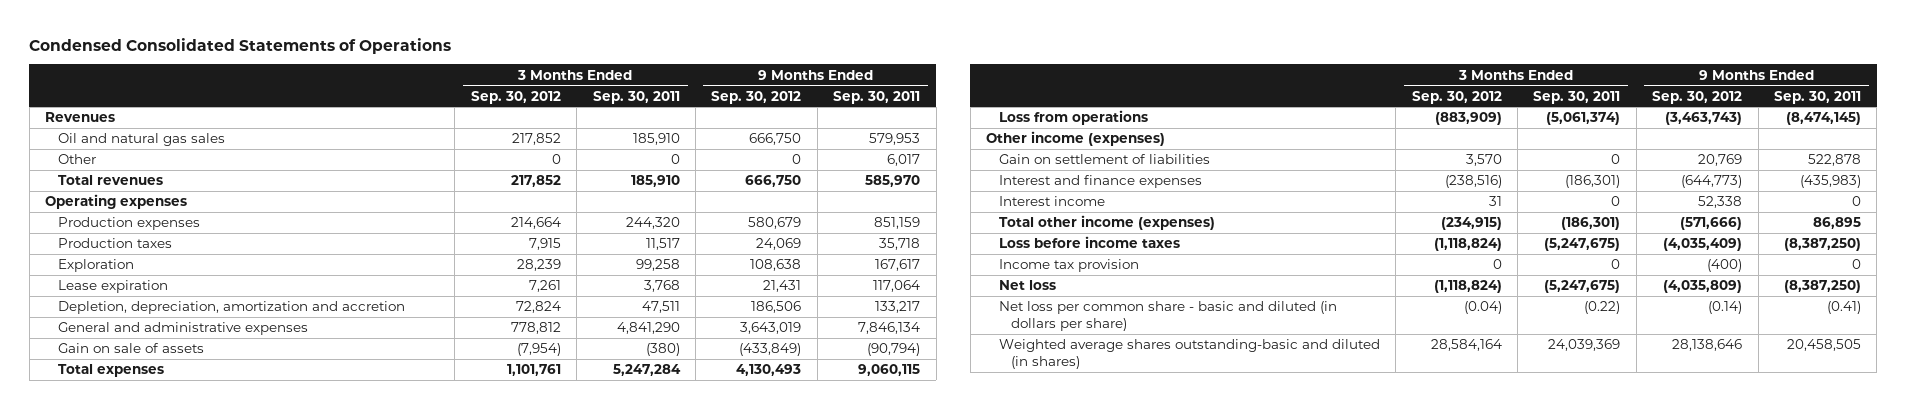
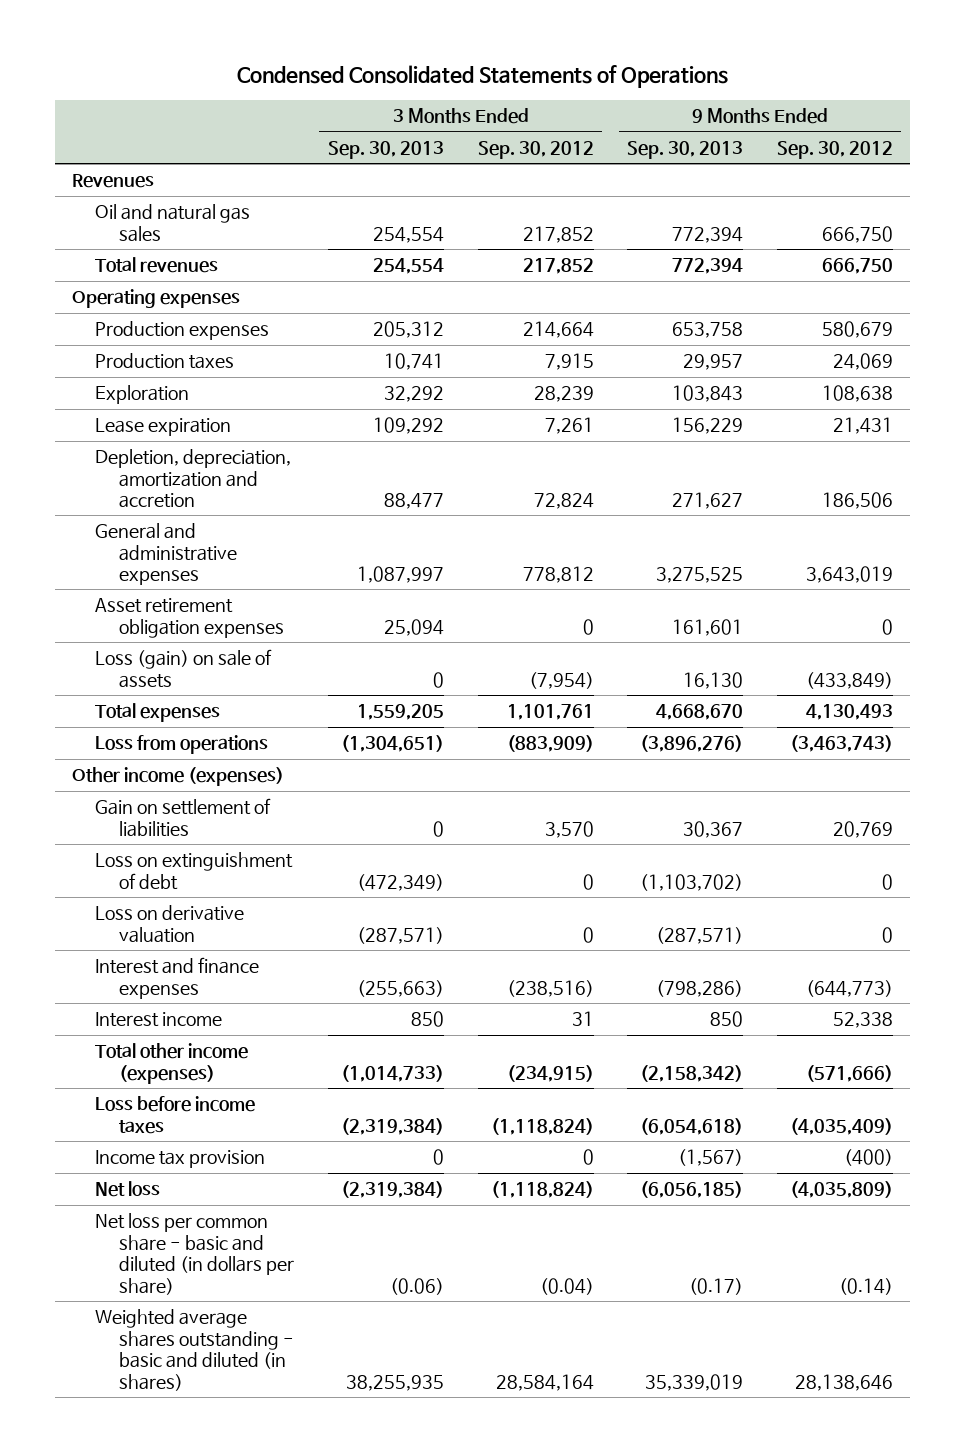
[592,90,680,104] Sep. 30, 2011 -> none
[833,90,921,104] Sep. 30, 2011 -> none
none -> [327,140,444,159] Sep. 30, 2013
none -> [627,140,744,159] Sep. 30, 2013
[58,154,97,165] Other -> none
none -> [95,598,284,638] Asset retirement obligation expenses
[58,343,205,354] Gain on sale of assets -> [95,649,273,688] Loss (gain) on sale of assets
none -> [95,852,294,890] Loss on extinguishment of debt
none -> [95,905,245,943] Loss on derivative valuation
[998,339,1380,369] Weighted average shares outstanding-basic and diluted (in shares) -> [95,1309,294,1391] Weighted average shares outstanding - basic and diluted (in shares)

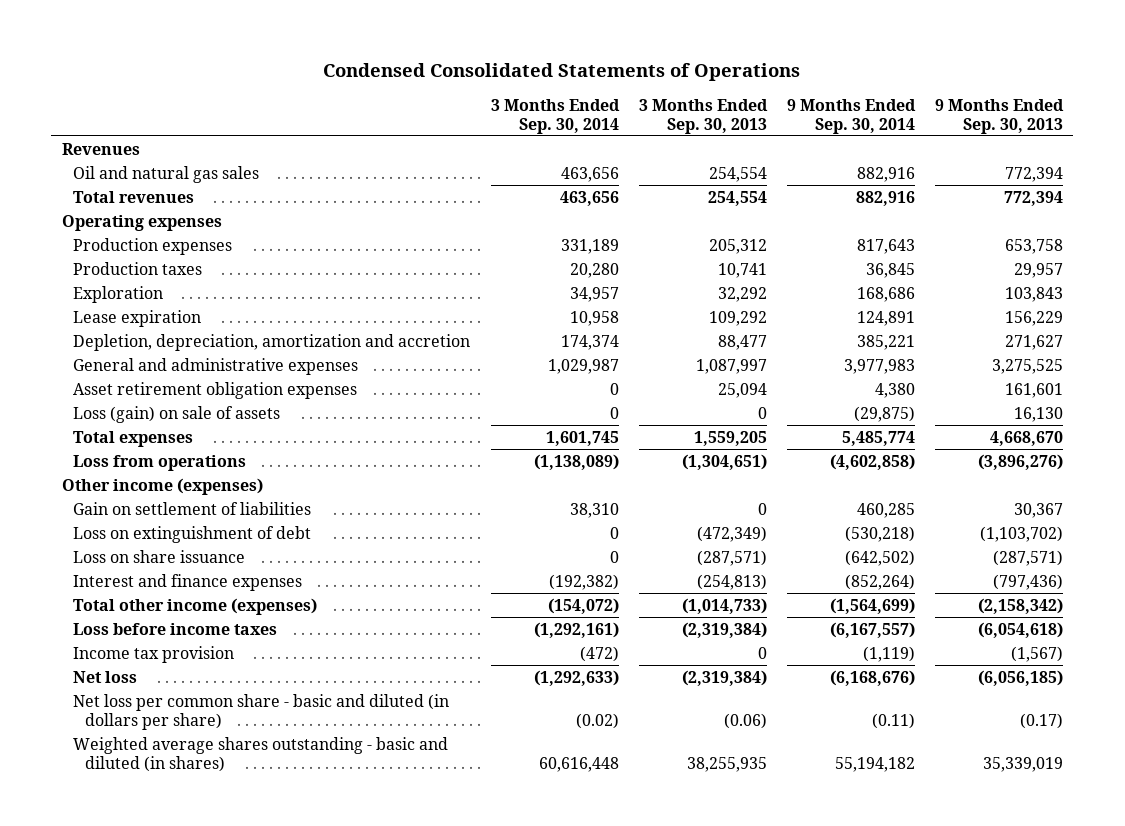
[477,140,594,159] Sep. 30, 2012 -> none
[777,140,894,159] Sep. 30, 2012 -> none
none -> [490,98,620,134] 3 Months Ended Sep. 30, 2014
none -> [787,98,917,134] 9 Months Ended Sep. 30, 2014
[95,1012,223,1028] Interest income -> none
[95,905,245,943] Loss on derivative valuation -> [73,549,246,563] Loss on share issuance
[356,979,444,997] (255,663) -> [696,573,767,590] (254,813)
[656,979,744,997] (798,286) -> [993,573,1064,590] (797,436)

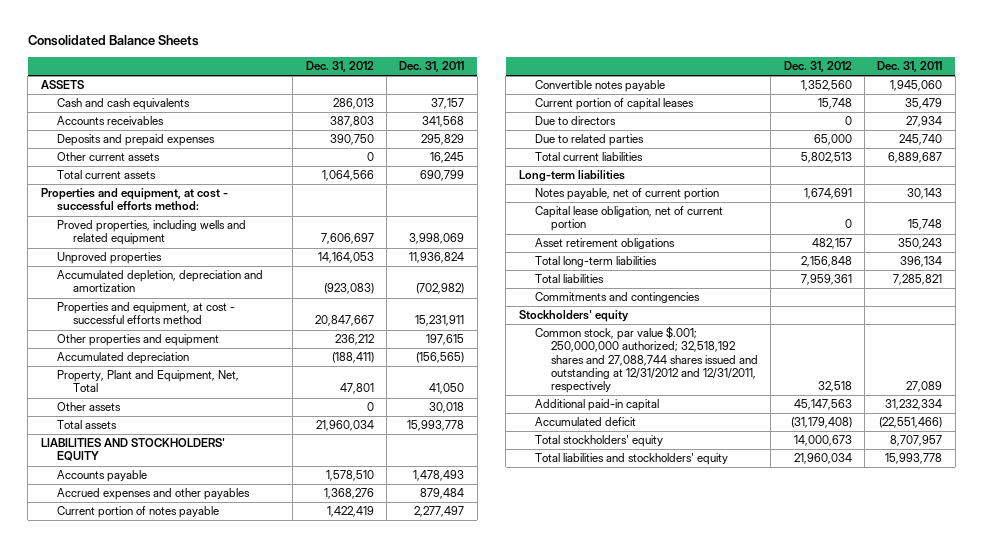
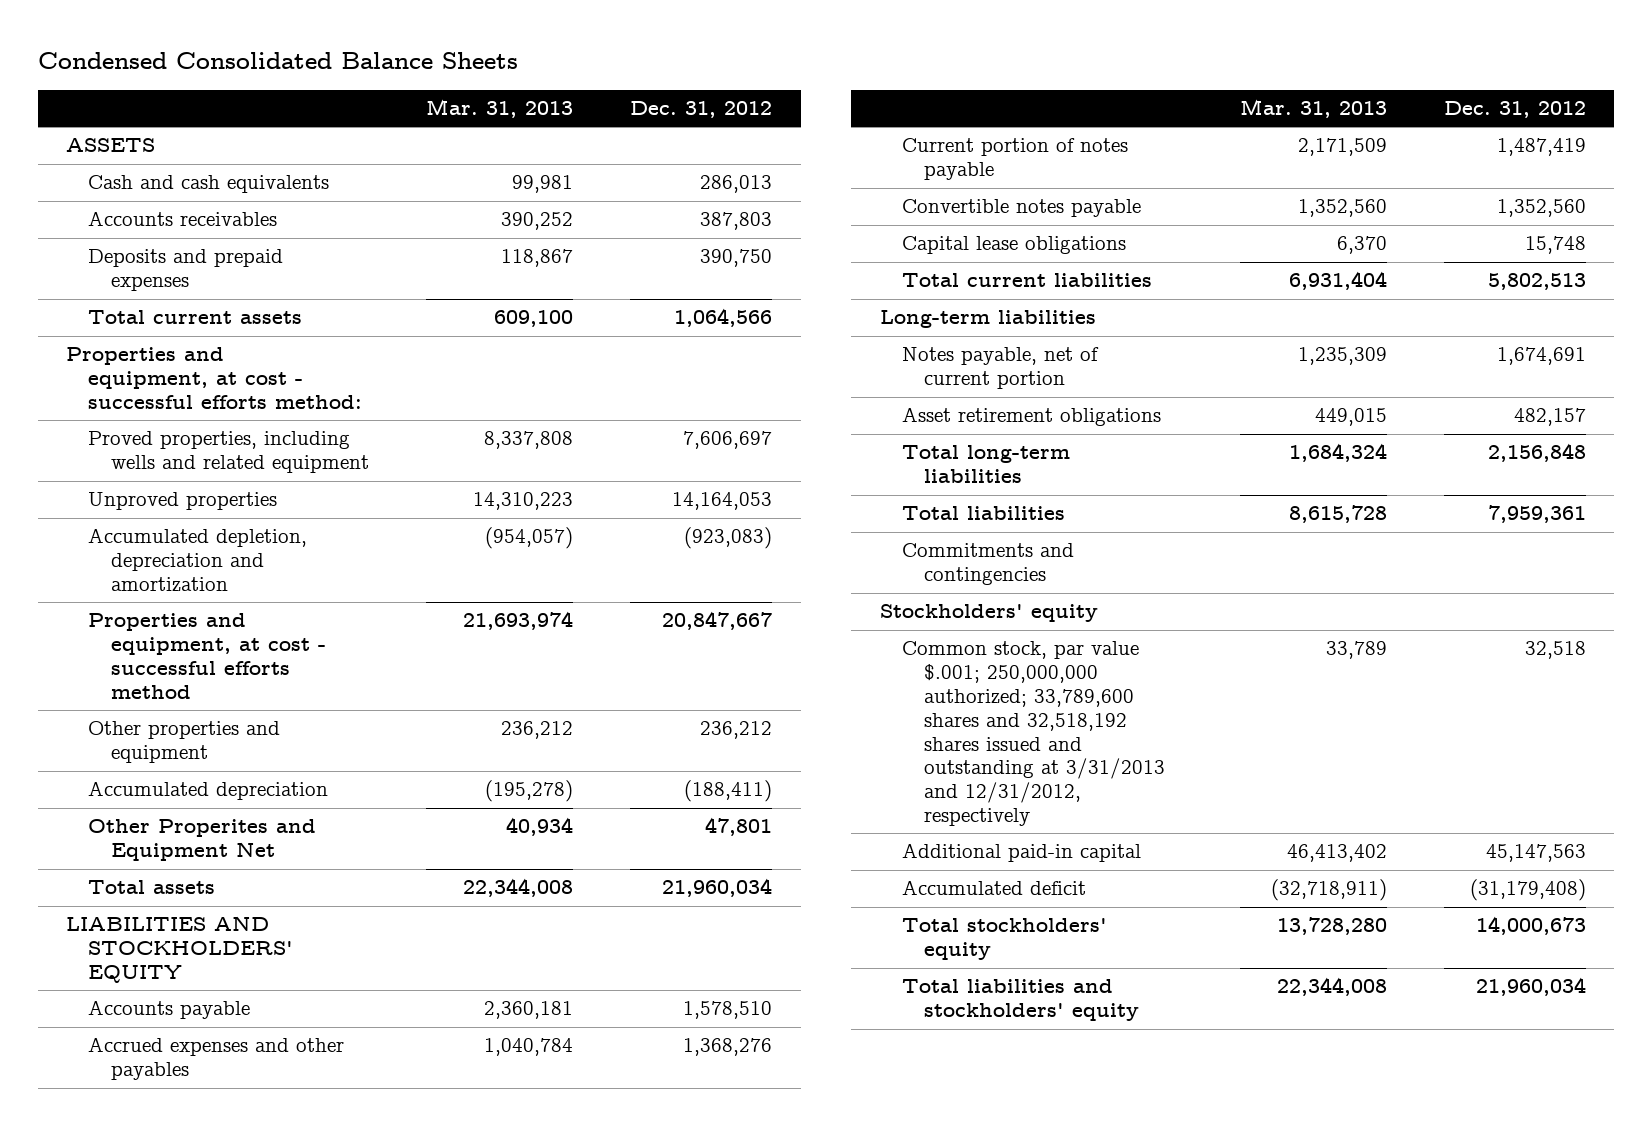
[27,35,199,47] Consolidated Balance Sheets -> [37,52,518,70] Condensed Consolidated Balance Sheets
[399,60,465,72] Dec. 31, 2011 -> none
none -> [425,98,573,118] Mar. 31, 2013
[56,152,160,162] Other current assets -> none
[56,402,121,412] Other assets -> none
[56,370,239,393] Property, Plant and Equipment, Net, Total -> [88,819,317,862] Other Properites and Equipment Net
[326,506,374,518] 1,422,419 -> [1496,138,1586,157] 1,487,419
[534,116,616,126] Due to directors -> none
[534,134,644,147] Due to related parties -> none
[534,98,694,111] Current portion of capital leases -> [902,236,1127,255] Capital lease obligations
[534,206,723,232] Capital lease obligation, net of current portion -> none
[534,326,758,393] Common stock, par value $.001; 250,000,000 authorized; 32,518,192 shares and 27,088,744 shares issued and outstanding at 12/31/2012 and 12/31/2011, respectively -> [902,641,1166,826] Common stock, par value $.001; 250,000,000 authorized; 33,789,600 shares and 32,518,192 shares issued and outstanding at 3/31/2013 and 12/31/2012, respectively

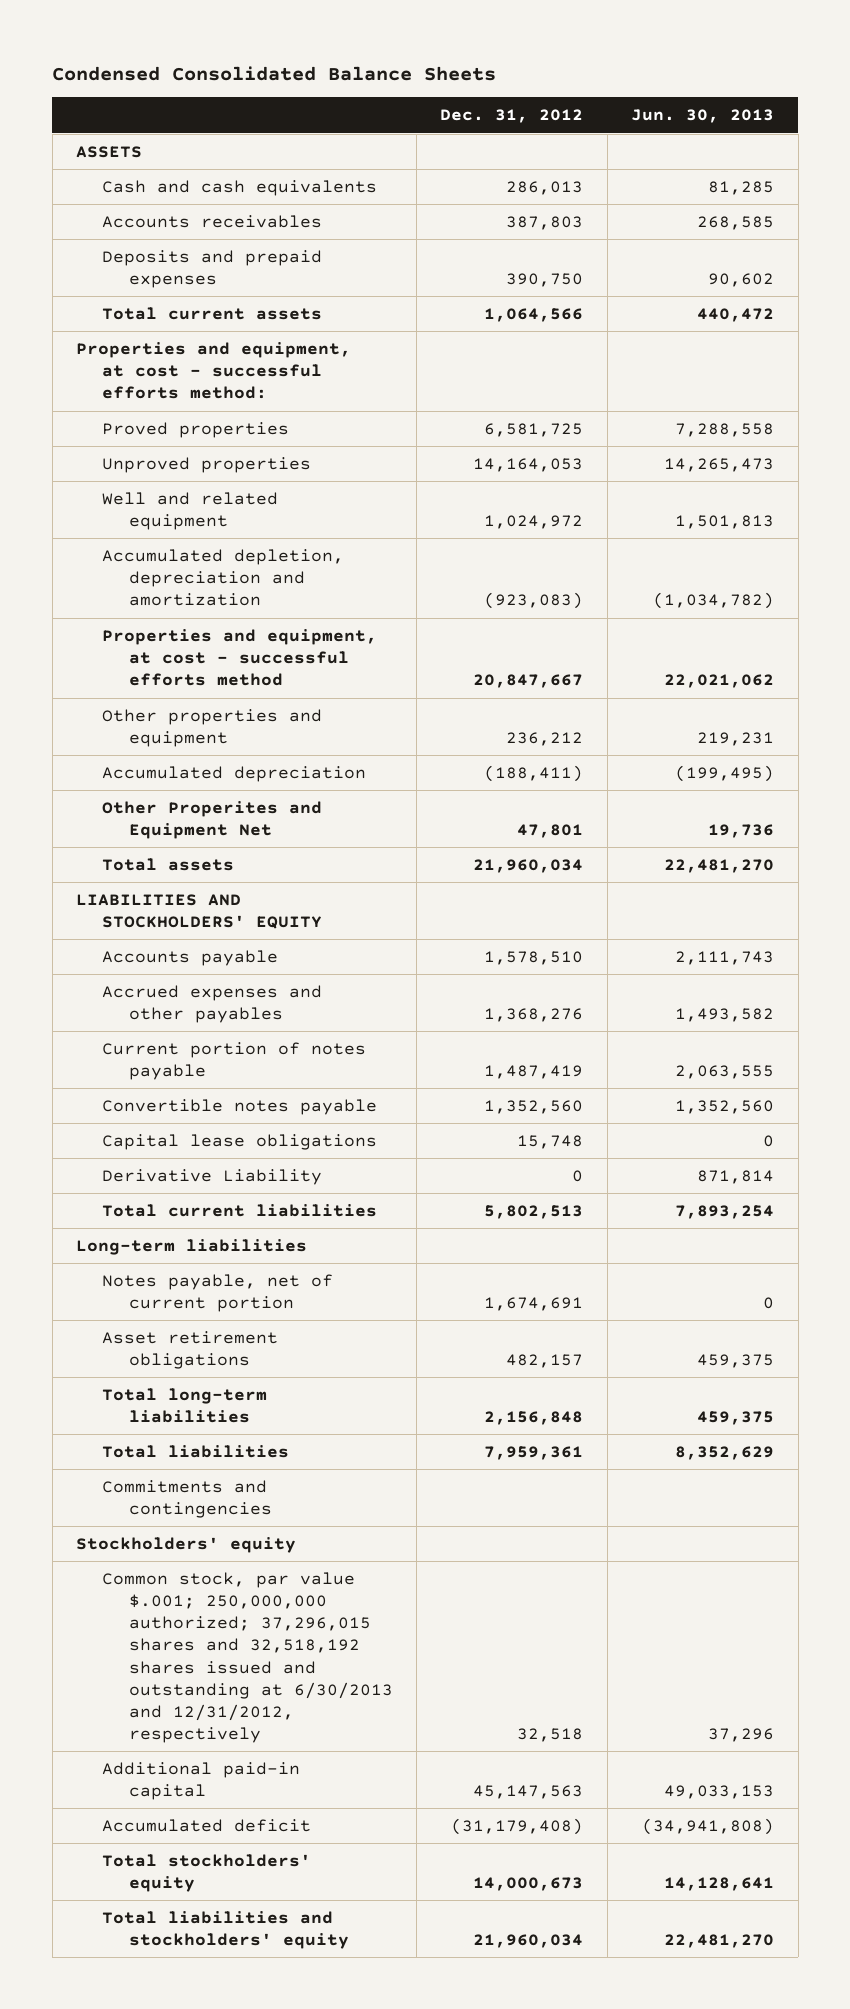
[425,98,573,118] Mar. 31, 2013 -> none
none -> [631,109,775,124] Jun. 30, 2013
[88,431,369,474] Proved properties, including wells and related equipment -> [102,421,290,438] Proved properties
[682,431,772,450] 7,606,697 -> [484,422,584,437] 6,581,725
none -> [102,491,279,531] Well and related equipment
none -> [102,1168,323,1185] Derivative Liability
[902,641,1166,826] Common stock, par value $.001; 250,000,000 authorized; 33,789,600 shares and 32,518,192 shares issued and outstanding at 3/31/2013 and 12/31/2012, respectively -> [102,1571,393,1744] Common stock, par value $.001; 250,000,000 authorized; 37,296,015 shares and 32,518,192 shares issued and outstanding at 6/30/2013 and 12/31/2012, respectively

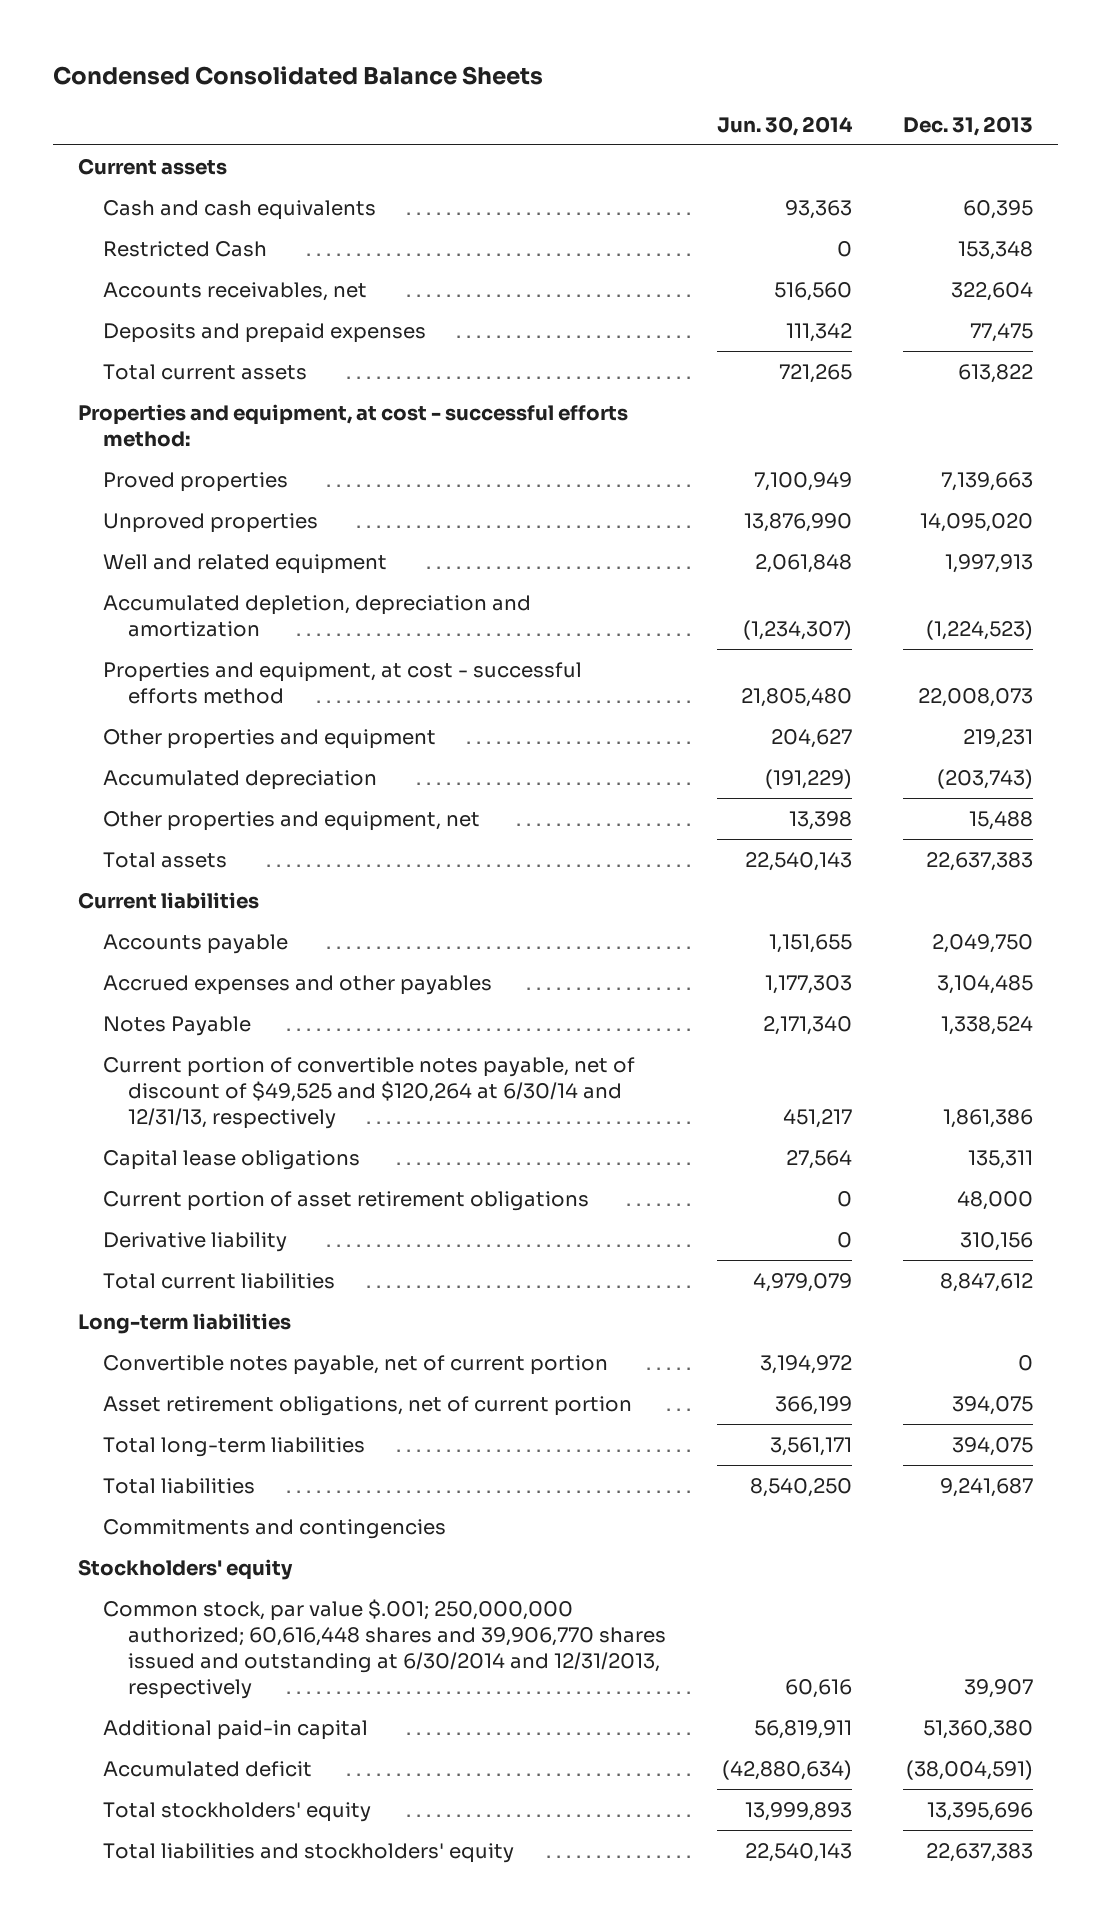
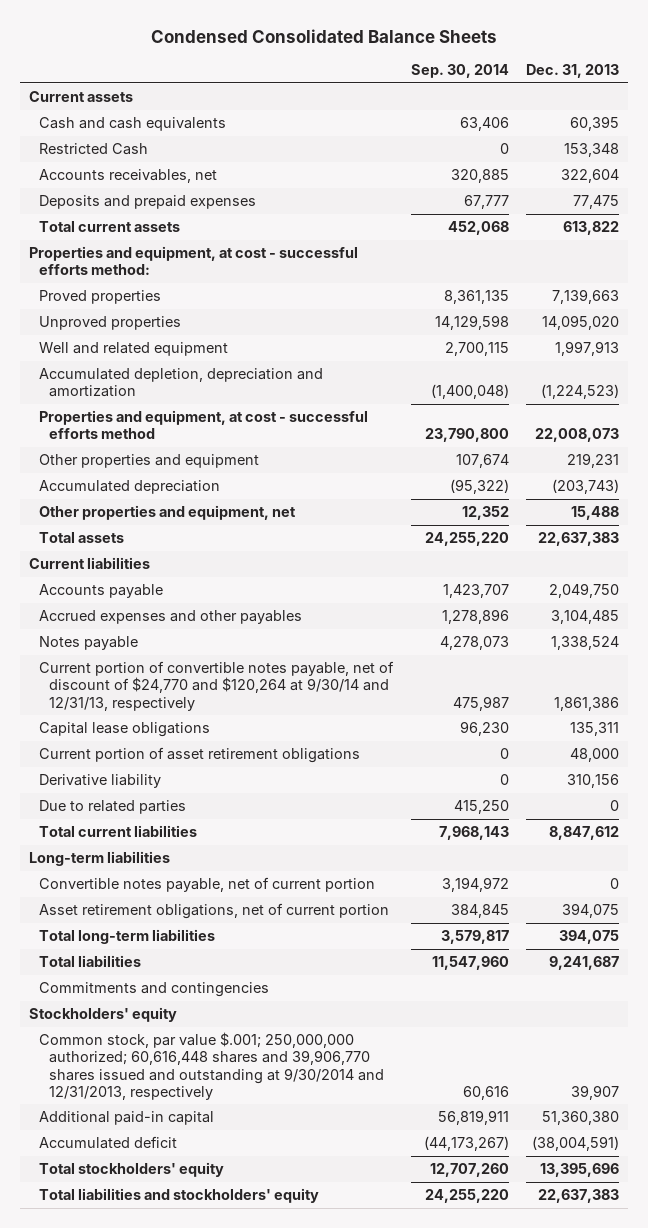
[716,115,853,136] Jun. 30, 2014 -> none
none -> [410,64,509,79] Sep. 30, 2014
[102,1015,251,1036] Notes Payable -> [39,636,139,651] Notes payable
[102,1056,635,1130] Current portion of convertible notes payable, net of discount of $49,525 and $120,264 at 6/30/14 and 12/31/13, respectively -> [39,661,395,711] Current portion of convertible notes payable, net of discount of $24,770 and $120,264 at 9/30/14 and 12/31/13, respectively
none -> [39,800,187,815] Due to related parties
[102,1598,667,1700] Common stock, par value $.001; 250,000,000 authorized; 60,616,448 shares and 39,906,770 shares issued and outstanding at 6/30/2014 and 12/31/2013, respectively -> [39,1032,385,1100] Common stock, par value $.001; 250,000,000 authorized; 60,616,448 shares and 39,906,770 shares issued and outstanding at 9/30/2014 and 12/31/2013, respectively

